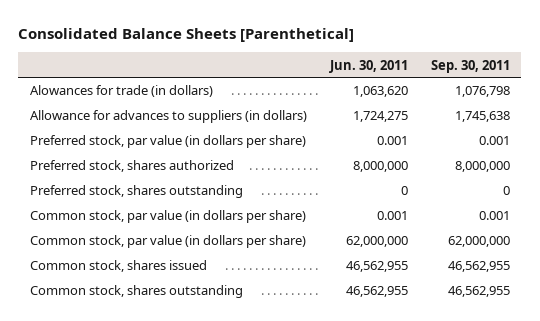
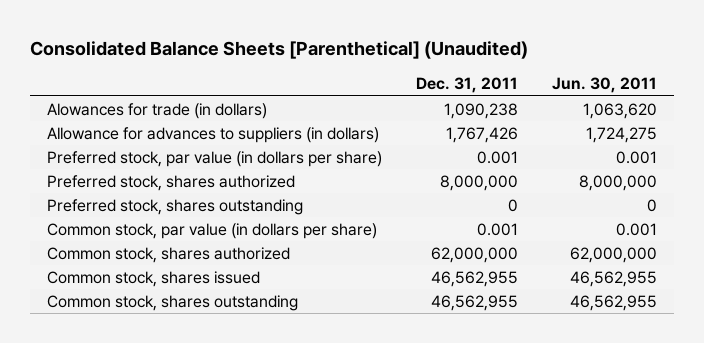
[18,27,355,42] Consolidated Balance Sheets [Parenthetical] -> [29,41,528,60] Consolidated Balance Sheets [Parenthetical] (Unaudited)
[430,59,510,73] Sep. 30, 2011 -> none
none -> [416,77,519,94] Dec. 31, 2011
[29,235,306,249] Common stock, par value (in dollars per share) -> [47,246,291,263] Common stock, shares authorized

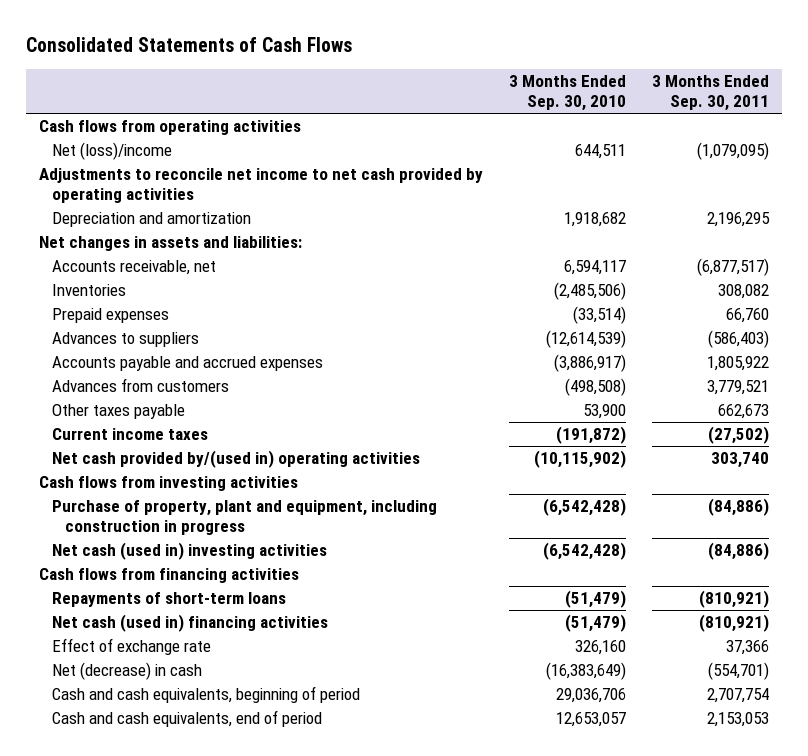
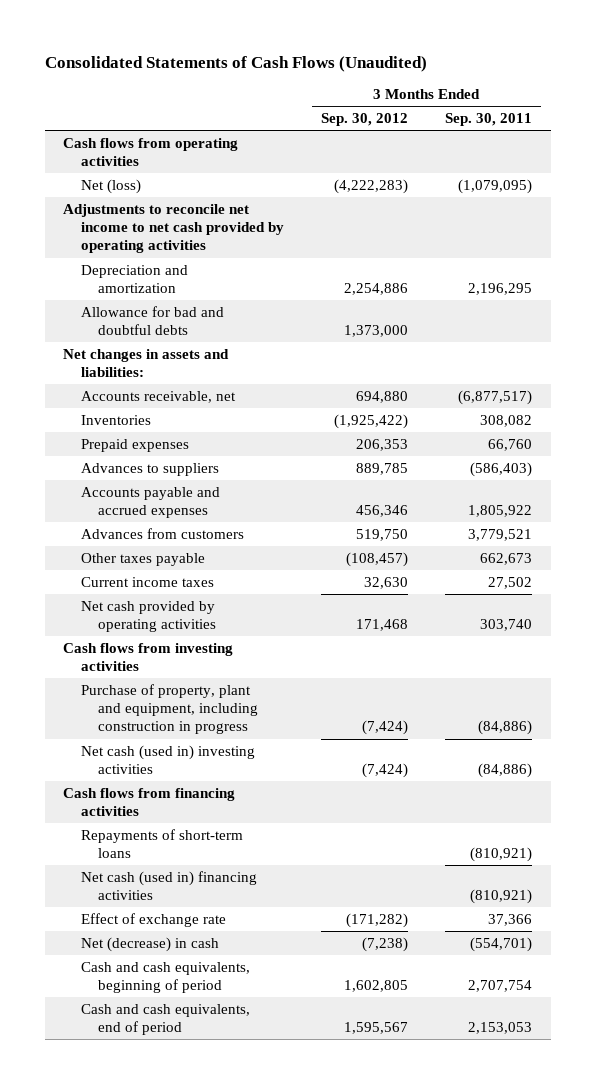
[26,37,353,53] Consolidated Statements of Cash Flows -> [44,55,427,72] Consolidated Statements of Cash Flows (Unaudited)
[509,75,627,112] 3 Months Ended Sep. 30, 2010 -> none
none -> [320,113,408,127] Sep. 30, 2012
[51,142,172,161] Net (loss)/income -> [80,178,141,194] Net (loss)
none -> [80,305,224,336] Allowance for bad and doubtful debts
[708,426,770,445] (27,502) -> [488,576,533,589] 27,502
[51,450,420,469] Net cash provided by/(used in) operating activities -> [80,600,217,633] Net cash provided by operating activities

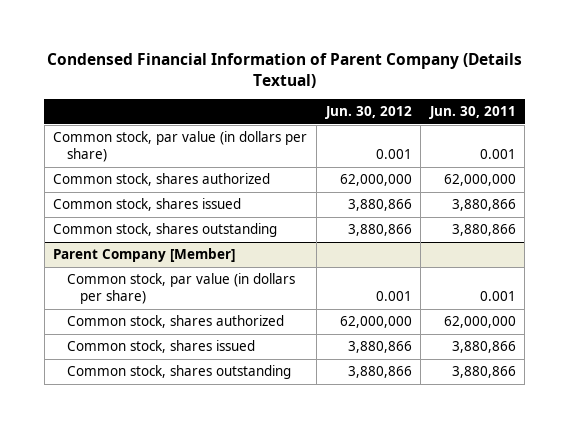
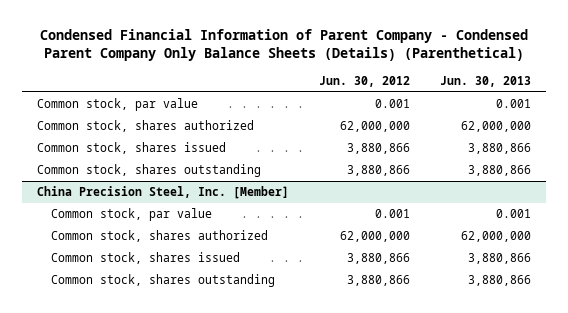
[46,53,522,88] Condensed Financial Information of Parent Company (Details Textual) -> [39,29,528,61] Condensed Financial Information of Parent Company - Condensed Parent Company Only Balance Sheets (Details) (Parenthetical)
[428,106,516,120] Jun. 30, 2011 -> none
none -> [439,75,531,87] Jun. 30, 2013
[53,131,308,162] Common stock, par value (in dollars per share) -> [37,98,199,112] Common stock, par value
[53,248,236,263] Parent Company [Member] -> none
none -> [37,186,290,200] China Precision Steel, Inc. [Member]
[66,273,295,304] Common stock, par value (in dollars per share) -> [51,208,213,222] Common stock, par value

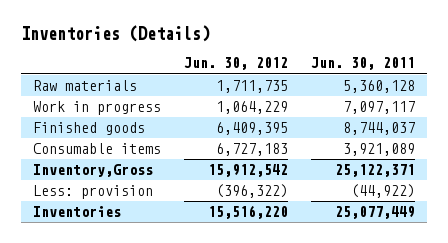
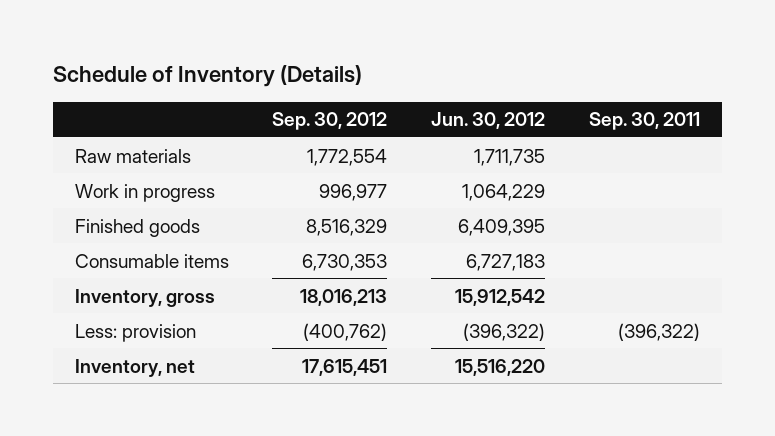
[20,24,210,42] Inventories (Details) -> [52,65,362,88] Schedule of Inventory (Details)
[311,57,416,71] Jun. 30, 2011 -> none
none -> [272,112,388,131] Sep. 30, 2012
none -> [588,112,700,131] Sep. 30, 2011
[32,164,153,178] Inventory,Gross -> [74,288,215,307] Inventory, gross
[32,206,121,218] Inventories -> [74,358,195,377] Inventory, net

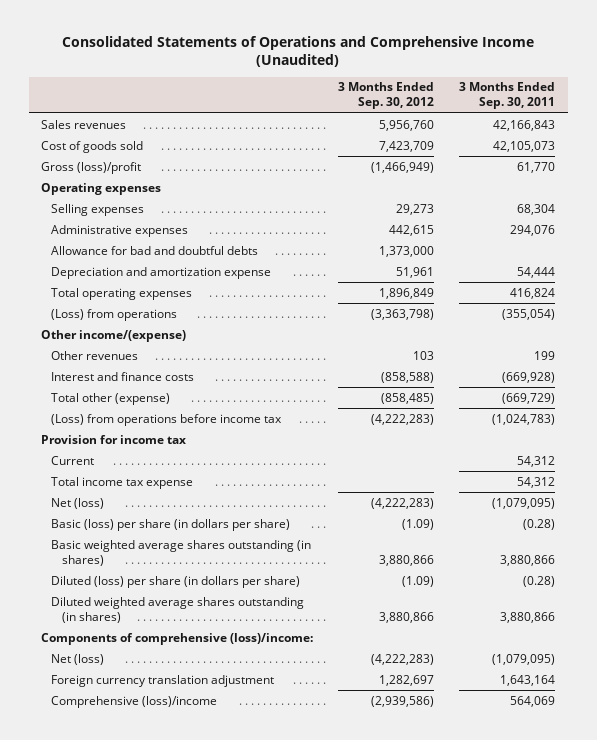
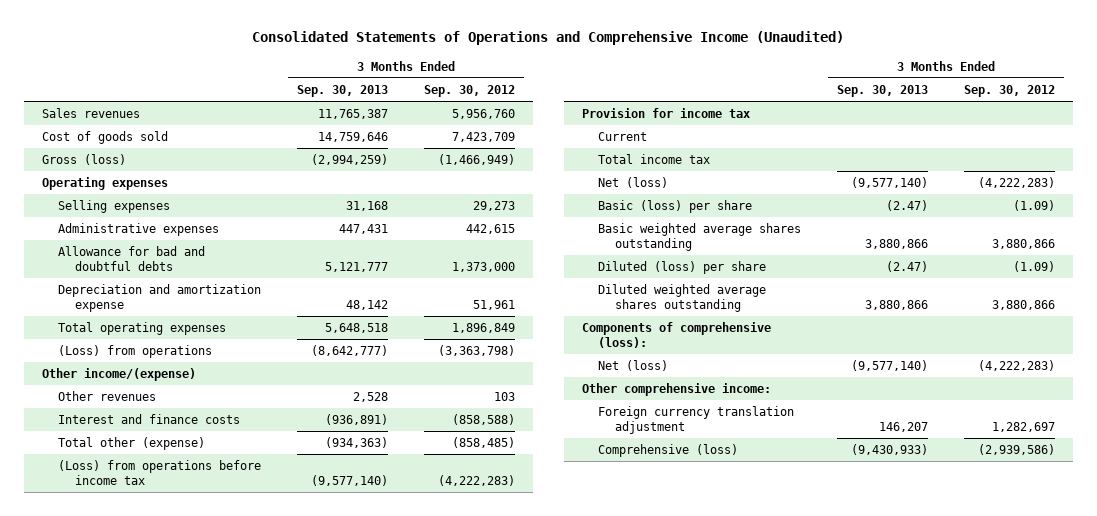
[459,82,556,110] 3 Months Ended Sep. 30, 2011 -> none
none -> [297,85,389,98] Sep. 30, 2013
[41,161,142,174] Gross (loss)/profit -> [41,154,126,166] Gross (loss)
[51,476,194,489] Total income tax expense -> [598,154,711,165] Total income tax
[51,518,291,531] Basic (loss) per share (in dollars per share) -> [598,200,753,214] Basic (loss) per share
[51,539,312,566] Basic weighted average shares outstanding (in shares) -> [598,223,802,251] Basic weighted average shares outstanding
[51,575,301,588] Diluted (loss) per share (in dollars per share) -> [598,261,767,275] Diluted (loss) per share
[51,596,305,623] Diluted weighted average shares outstanding (in shares) -> [598,284,767,312] Diluted weighted average shares outstanding
[41,632,314,645] Components of comprehensive (loss)/income: -> [581,322,771,348] Components of comprehensive (loss):
none -> [581,383,771,397] Other comprehensive income:
[51,695,218,708] Comprehensive (loss)/income -> [598,444,739,458] Comprehensive (loss)

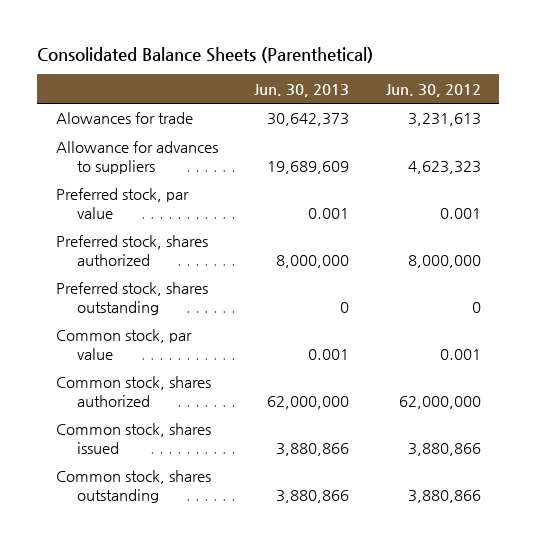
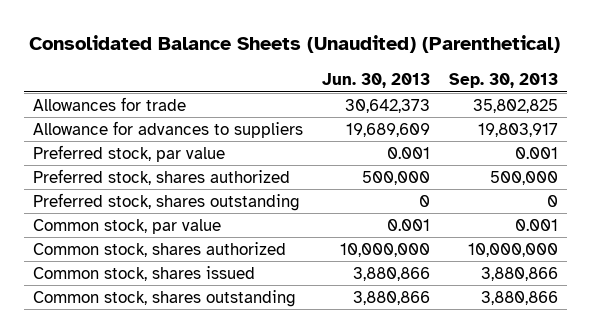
[37,46,374,63] Consolidated Balance Sheets (Parenthetical) -> [29,35,561,54] Consolidated Balance Sheets (Unaudited) (Parenthetical)
[385,83,481,97] Jun. 30, 2012 -> none
none -> [448,73,558,89] Sep. 30, 2013
[55,112,193,125] Alowances for trade -> [33,97,187,112] Allowances for trade
[276,254,350,268] 8,000,000 -> [361,171,430,186] 500,000
[267,395,350,409] 62,000,000 -> [339,243,430,258] 10,000,000

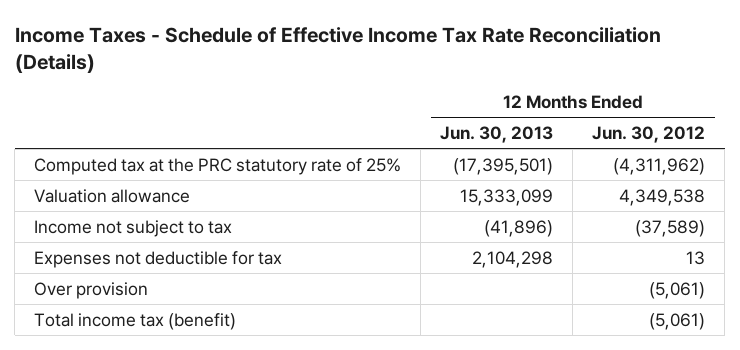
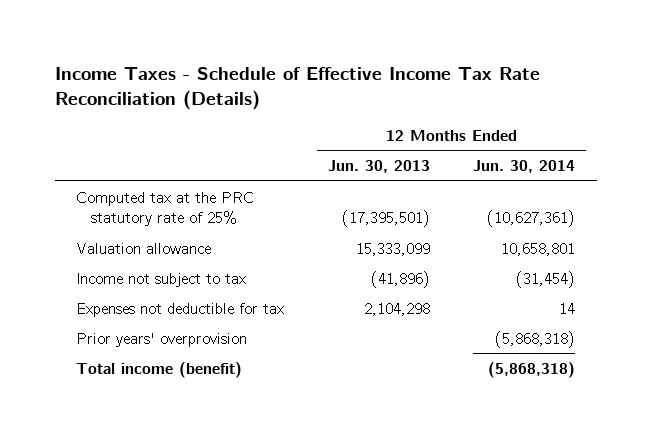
[592,125,706,143] Jun. 30, 2012 -> none
none -> [473,160,576,174] Jun. 30, 2014
[34,281,149,299] Over provision -> none
none -> [76,332,248,347] Prior years' overprovision
[34,312,237,330] Total income tax (benefit) -> [76,361,243,378] Total income (benefit)

